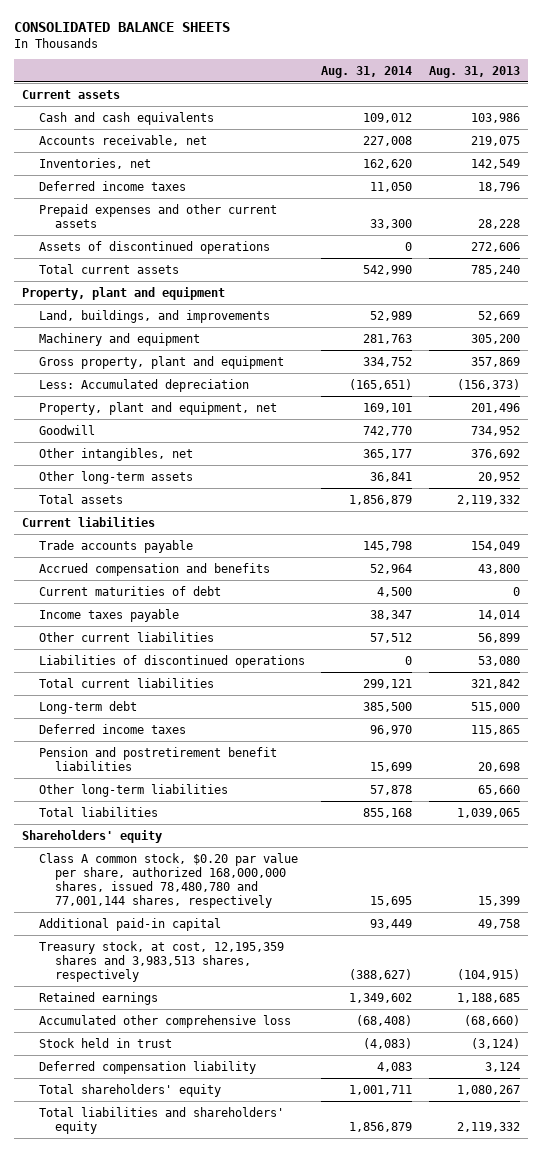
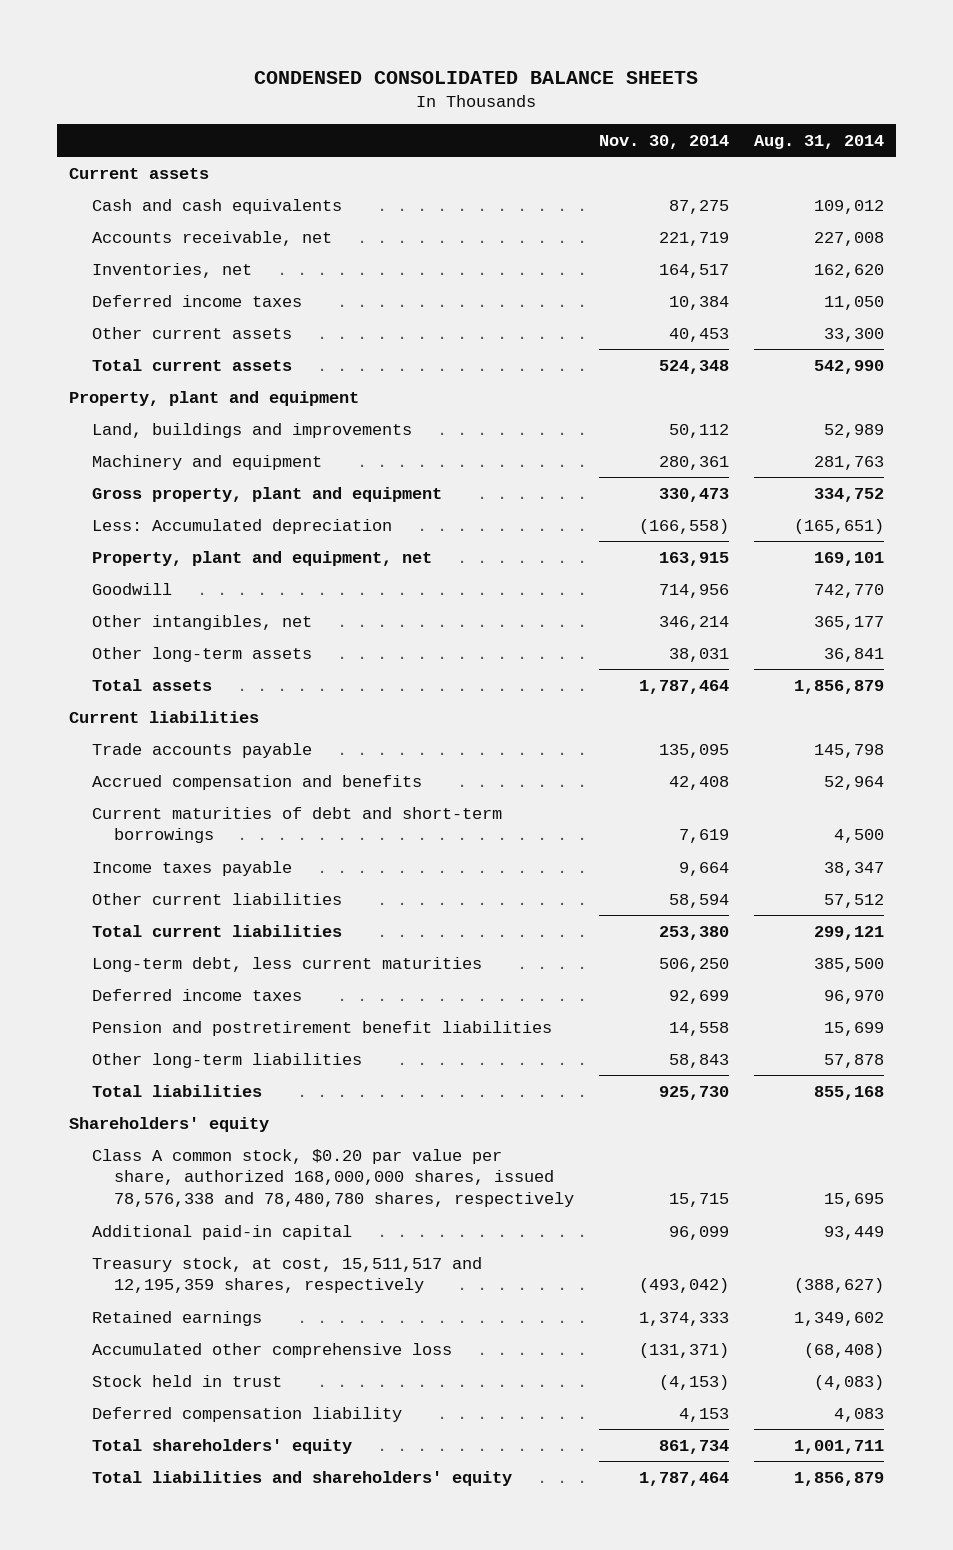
[14,21,231,32] CONSOLIDATED BALANCE SHEETS -> [254,70,699,84] CONDENSED CONSOLIDATED BALANCE SHEETS
[428,65,520,78] Aug. 31, 2013 -> none
none -> [598,134,729,149] Nov. 30, 2014
[38,240,270,254] Assets of discontinued operations -> none
[38,203,277,228] Prepaid expenses and other current assets -> [91,326,292,339] Other current assets
[38,309,270,323] Land, buildings, and improvements -> [91,422,412,438] Land, buildings and improvements
[38,585,221,596] Current maturities of debt -> [91,806,502,844] Current maturities of debt and short-term borrowings
[38,654,305,668] Liabilities of discontinued operations -> none
[38,700,137,714] Long-term debt -> [91,956,482,972] Long-term debt, less current maturities
[38,852,298,909] Class A common stock, $0.20 par value per share, authorized 168,000,000 shares, issued 78,480,780 and 77,001,144 shares, respectively -> [91,1148,575,1208] Class A common stock, $0.20 par value per share, authorized 168,000,000 shares, issued 78,576,338 and 78,480,780 shares, respectively
[38,940,284,983] Treasury stock, at cost, 12,195,359 shares and 3,983,513 shares, respectively -> [91,1256,482,1294] Treasury stock, at cost, 15,511,517 and 12,195,359 shares, respectively

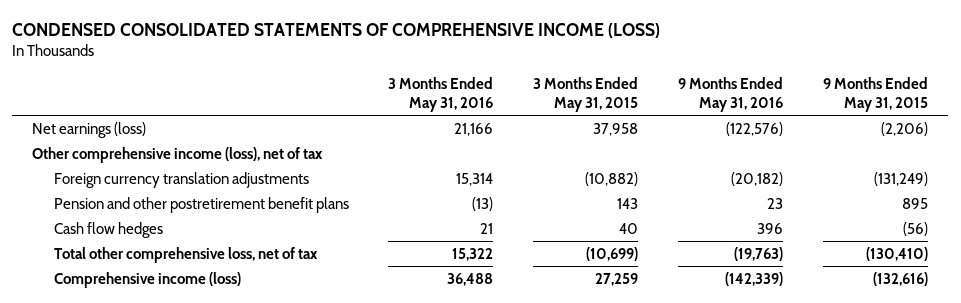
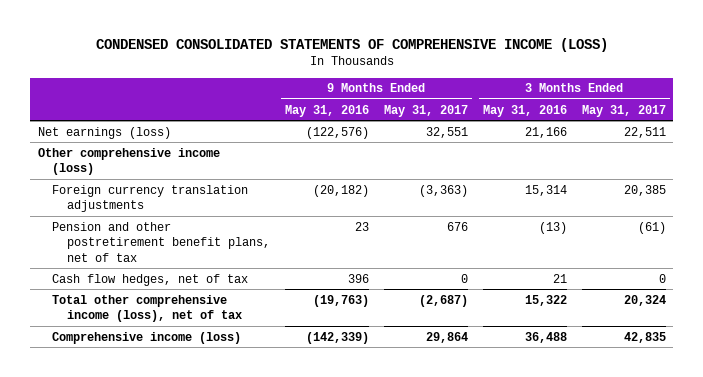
[533,76,639,113] 3 Months Ended May 31, 2015 -> none
[823,76,929,113] 9 Months Ended May 31, 2015 -> none
none -> [383,104,468,117] May 31, 2017
none -> [581,104,666,117] May 31, 2017
[32,146,324,163] Other comprehensive income (loss), net of tax -> [37,147,220,176] Other comprehensive income (loss)
[53,196,349,213] Pension and other postretirement benefit plans -> [52,221,270,262] Pension and other postretirement benefit plans, net of tax
[53,221,163,238] Cash flow hedges -> [52,273,249,286] Cash flow hedges, net of tax
[53,246,318,263] Total other comprehensive loss, net of tax -> [52,294,242,323] Total other comprehensive income (loss), net of tax

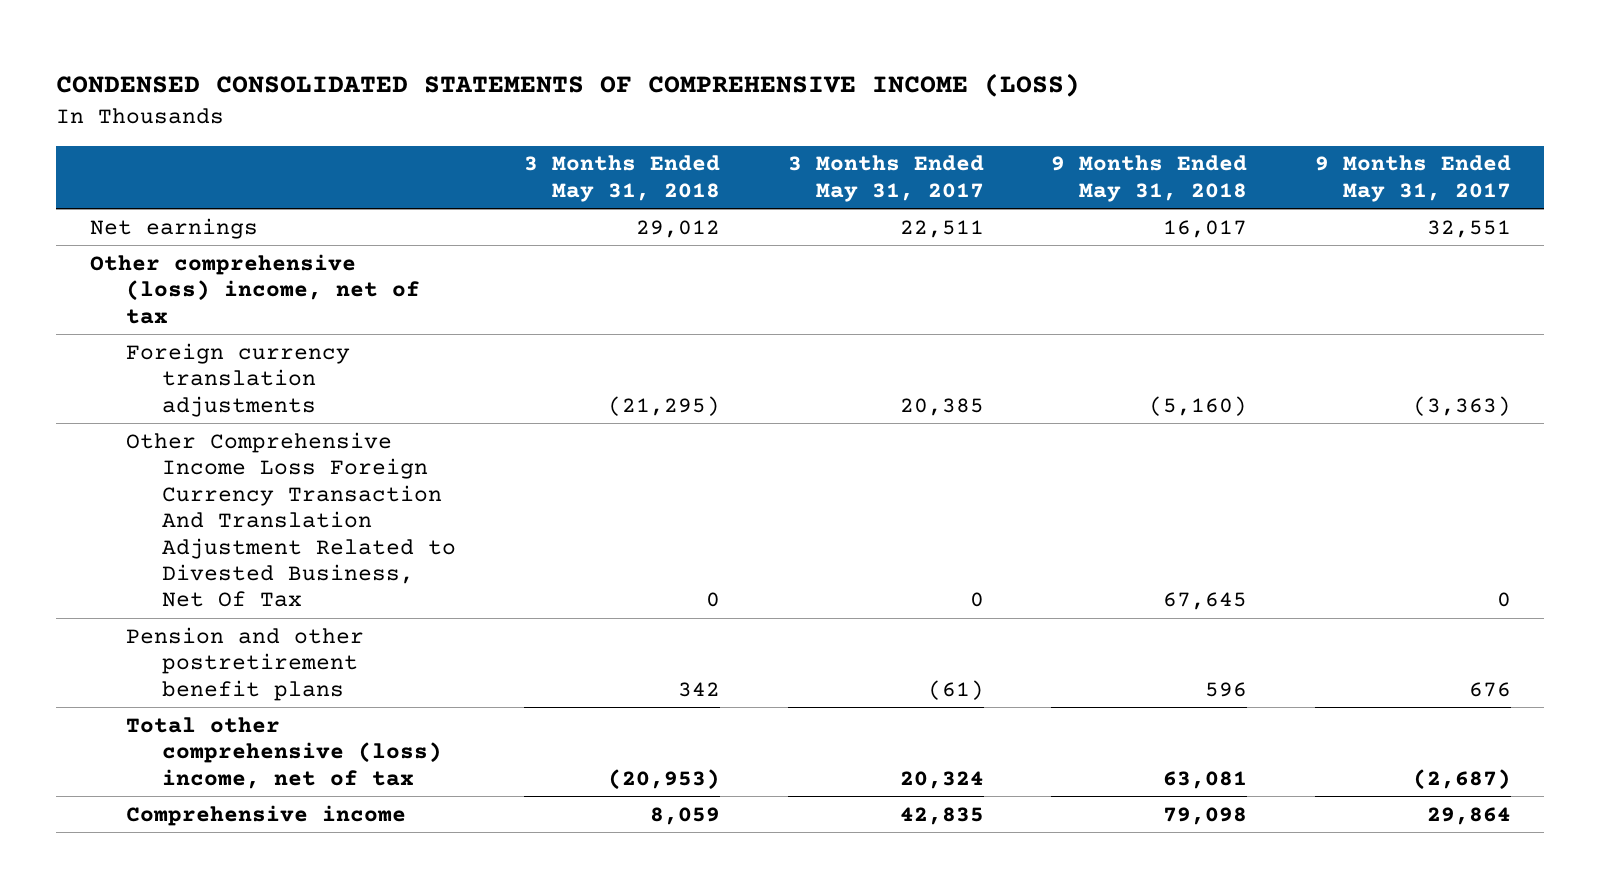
[284,104,369,117] May 31, 2016 -> none
[482,104,567,117] May 31, 2016 -> none
none -> [523,155,720,202] 3 Months Ended May 31, 2018
none -> [1051,155,1248,202] 9 Months Ended May 31, 2018
[37,126,171,139] Net earnings (loss) -> [90,217,259,239] Net earnings
[37,147,220,176] Other comprehensive income (loss) -> [90,253,421,324] Other comprehensive (loss) income, net of tax
[52,273,249,286] Cash flow hedges, net of tax -> none
none -> [126,431,457,608] Other Comprehensive Income Loss Foreign Currency Transaction And Translation Adjustment Related to Divested Business, Net Of Tax
[52,221,270,262] Pension and other postretirement benefit plans, net of tax -> [126,626,365,701] Pension and other postretirement benefit plans
[52,294,242,323] Total other comprehensive income (loss), net of tax -> [126,716,443,789] Total other comprehensive (loss) income, net of tax
[52,331,242,344] Comprehensive income (loss) -> [126,804,407,826] Comprehensive income

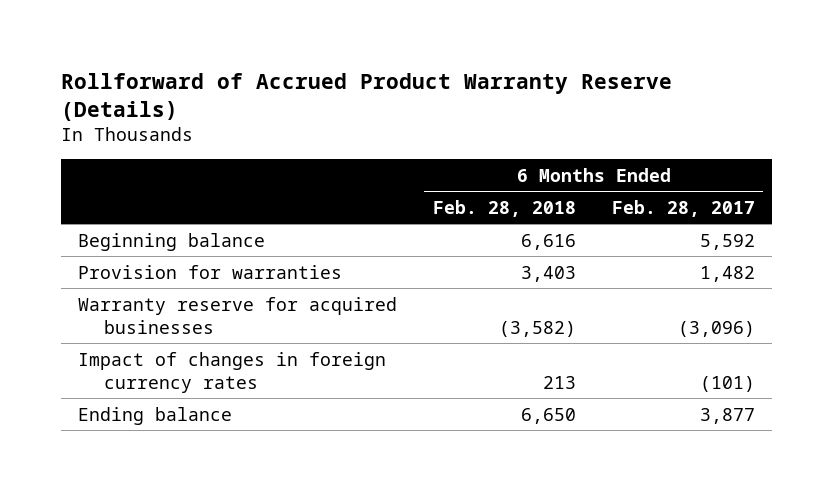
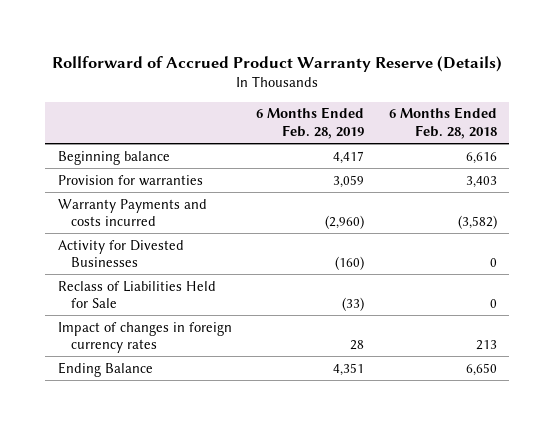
[611,199,755,217] Feb. 28, 2017 -> none
none -> [256,107,365,139] 6 Months Ended Feb. 28, 2019
[78,296,398,334] Warranty reserve for acquired businesses -> [57,198,207,226] Warranty Payments and costs incurred
none -> [57,239,184,267] Activity for Divested Businesses
none -> [57,280,216,308] Reclass of Liabilities Held for Sale
[78,406,233,425] Ending balance -> [57,361,153,377] Ending Balance

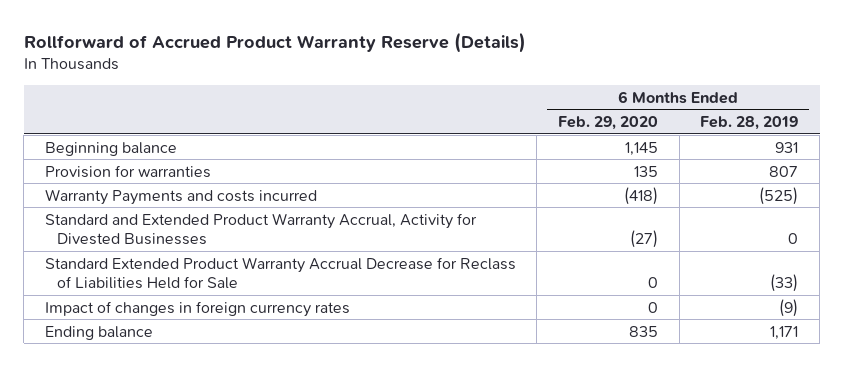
[388,107,497,139] 6 Months Ended Feb. 28, 2018 -> none
none -> [558,116,659,131] Feb. 29, 2020
[57,239,184,267] Activity for Divested Businesses -> none
[333,150,365,164] 4,417 -> [775,141,799,153] 931
[333,174,365,188] 3,059 -> [769,165,799,177] 807
[325,214,365,229] (2,960) -> [759,186,799,205] (525)
none -> [44,212,477,245] Standard and Extended Product Warranty Accrual, Activity for Divested Businesses
[57,280,216,308] Reclass of Liabilities Held for Sale -> [44,256,516,289] Standard Extended Product Warranty Accrual Decrease for Reclass of Liabilities Held for Sale
[350,339,365,350] 28 -> [779,298,799,317] (9)
[57,361,153,377] Ending Balance -> [44,325,153,340] Ending balance
[333,362,365,376] 4,351 -> [770,325,799,340] 1,171

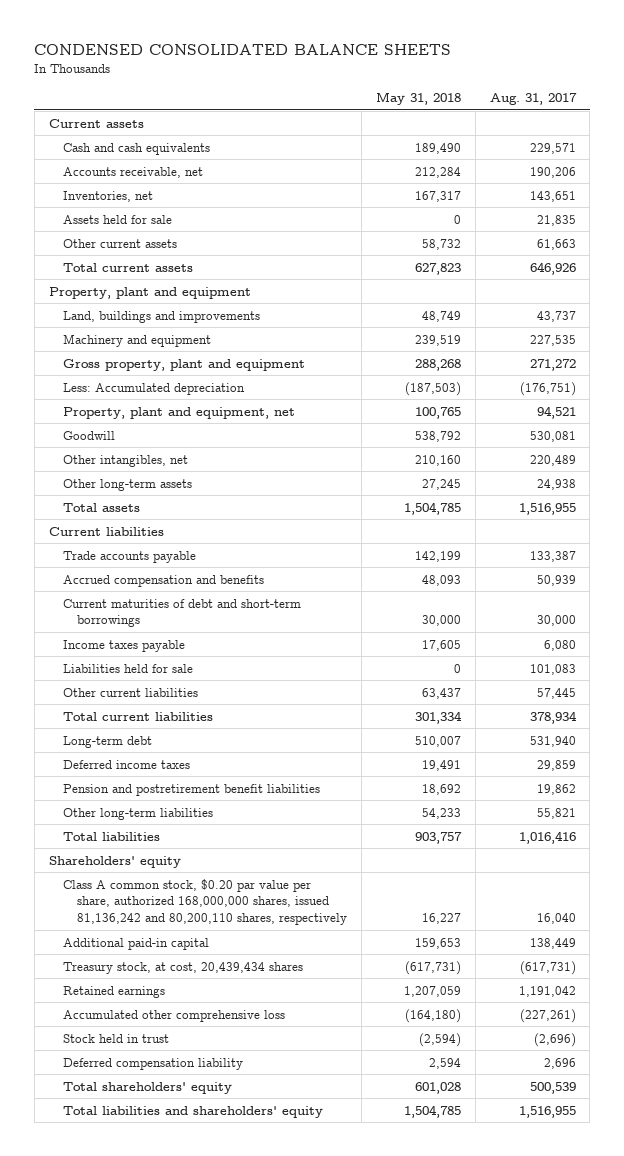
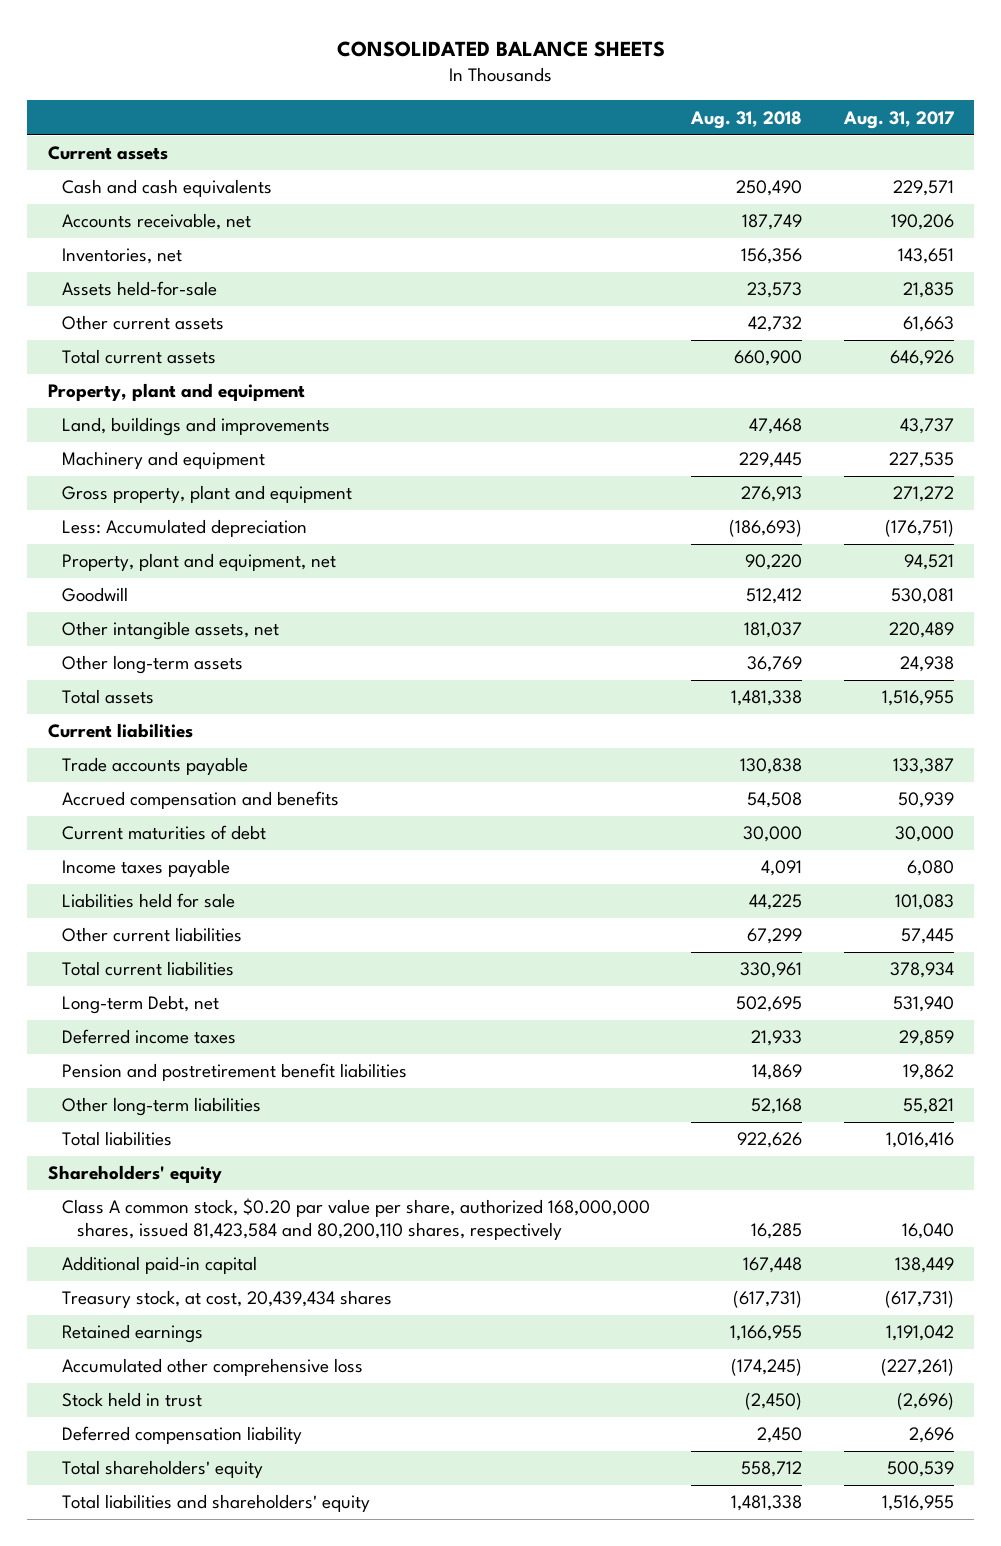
[34,43,452,55] CONDENSED CONSOLIDATED BALANCE SHEETS -> [336,41,665,58] CONSOLIDATED BALANCE SHEETS
[375,92,461,106] May 31, 2018 -> none
none -> [690,110,803,129] Aug. 31, 2018
[62,214,172,224] Assets held for sale -> [62,281,218,297] Assets held-for-sale
[62,454,188,467] Other intangibles, net -> [62,621,280,641] Other intangible assets, net
[62,598,301,628] Current maturities of debt and short-term borrowings -> [62,825,267,841] Current maturities of debt
[62,735,152,748] Long-term debt -> [62,995,220,1015] Long-term Debt, net
[62,878,347,926] Class A common stock, $0.20 par value per share, authorized 168,000,000 shares, issued 81,136,242 and 80,200,110 shares, respectively -> [62,1198,651,1241] Class A common stock, $0.20 par value per share, authorized 168,000,000 shares, issued 81,423,584 and 80,200,110 shares, respectively

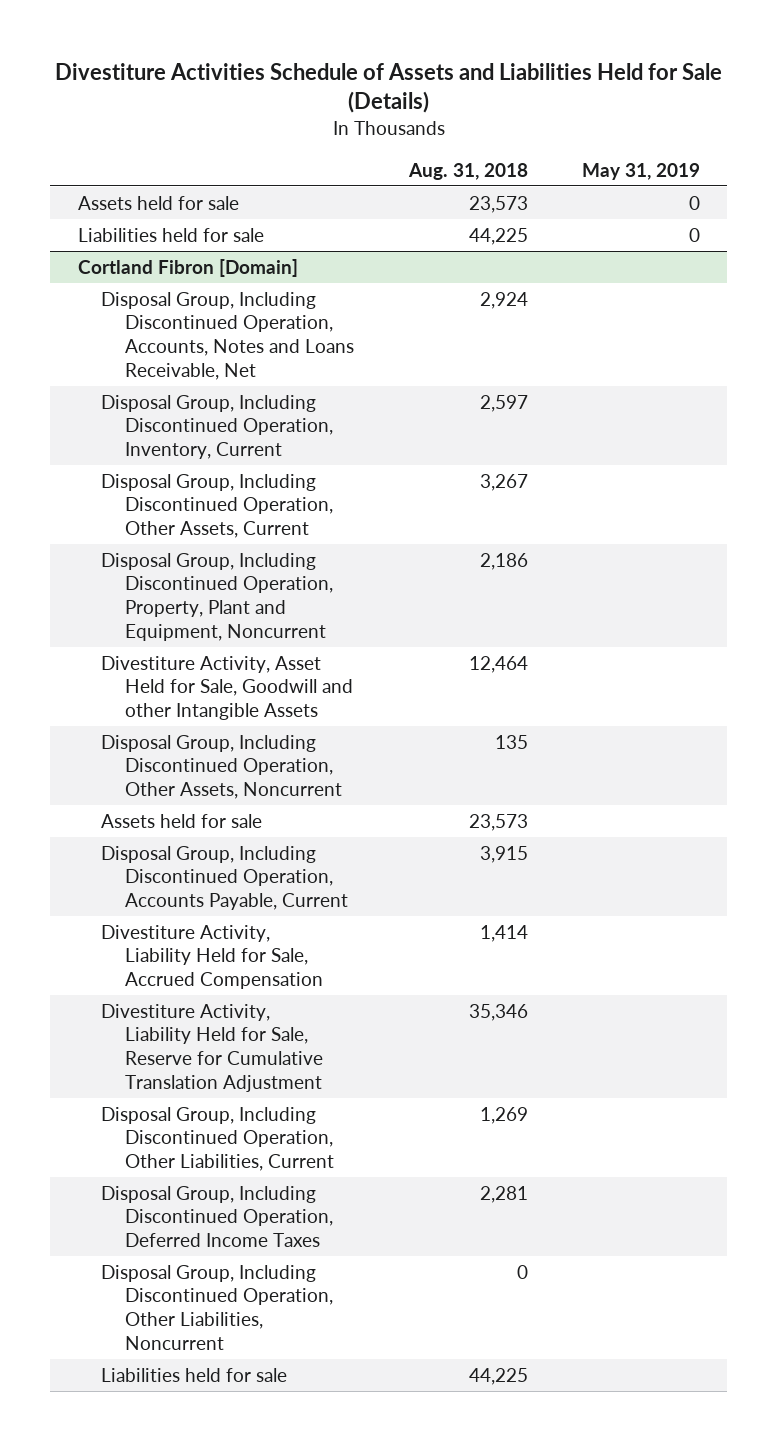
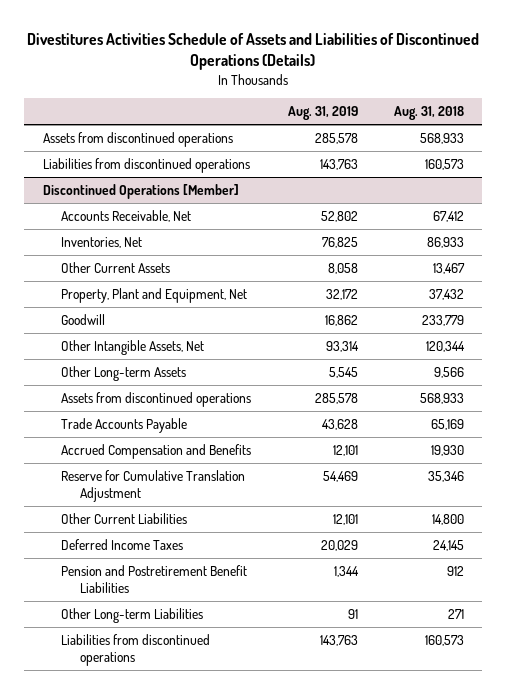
[54,62,722,114] Divestiture Activities Schedule of Assets and Liabilities Held for Sale (Details) -> [27,33,480,71] Divestitures Activities Schedule of Assets and Liabilities of Discontinued Operations (Details)
[582,162,701,180] May 31, 2019 -> none
none -> [287,106,358,121] Aug. 31, 2019
[77,195,239,210] Assets held for sale -> none
[77,227,264,242] Liabilities held for sale -> none
[77,258,298,277] Cortland Fibron [Domain] -> none
[101,394,334,460] Disposal Group, Including Discontinued Operation, Inventory, Current -> none
[101,655,354,721] Divestiture Activity, Asset Held for Sale, Goodwill and other Intangible Assets -> none
[101,813,263,828] Assets held for sale -> none
[101,1185,334,1248] Disposal Group, Including Discontinued Operation, Deferred Income Taxes -> none
[101,1367,288,1382] Liabilities held for sale -> none
none -> [42,131,233,147] Assets from discontinued operations
none -> [42,157,250,173] Liabilities from discontinued operations
none -> [42,183,239,199] Discontinued Operations [Member]
[101,291,355,380] Disposal Group, Including Discontinued Operation, Accounts, Notes and Loans Receivable, Net -> [61,209,192,222] Accounts Receivable, Net
[479,291,528,309] 2,924 -> [432,210,464,222] 67,412
none -> [61,236,143,248] Inventories, Net
[101,473,334,539] Disposal Group, Including Discontinued Operation, Other Assets, Current -> [61,261,171,273] Other Current Assets
[479,473,528,491] 3,267 -> [432,262,465,274] 13,467
[101,552,334,641] Disposal Group, Including Discontinued Operation, Property, Plant and Equipment, Noncurrent -> [61,287,248,303] Property, Plant and Equipment, Net
[479,552,528,570] 2,186 -> [428,288,464,300] 37,432
none -> [61,313,106,325] Goodwill
none -> [61,339,205,355] Other Intangible Assets, Net
[101,734,343,800] Disposal Group, Including Discontinued Operation, Other Assets, Noncurrent -> [61,365,187,381] Other Long-term Assets
[494,734,528,749] 135 -> [433,366,464,378] 9,566
none -> [61,391,252,407] Assets from discontinued operations
[101,845,349,911] Disposal Group, Including Discontinued Operation, Accounts Payable, Current -> [61,417,188,433] Trade Accounts Payable
[479,845,528,863] 3,915 -> [430,418,464,430] 65,169
[101,924,324,990] Divestiture Activity, Liability Held for Sale, Accrued Compensation -> [61,443,252,459] Accrued Compensation and Benefits
[479,924,528,942] 1,414 -> [430,444,464,456] 19,930
[101,1003,324,1092] Divestiture Activity, Liability Held for Sale, Reserve for Cumulative Translation Adjustment -> [61,469,246,503] Reserve for Cumulative Translation Adjustment
[101,1106,335,1172] Disposal Group, Including Discontinued Operation, Other Liabilities, Current -> [61,512,188,524] Other Current Liabilities
[479,1106,528,1124] 1,269 -> [431,513,464,525] 14,800
none -> [61,538,184,550] Deferred Income Taxes
none -> [61,564,248,594] Pension and Postretirement Benefit Liabilities
[101,1264,334,1350] Disposal Group, Including Discontinued Operation, Other Liabilities, Noncurrent -> [61,607,204,623] Other Long-term Liabilities
[516,1264,528,1279] 0 -> [447,608,464,619] 271
none -> [61,633,211,667] Liabilities from discontinued operations

